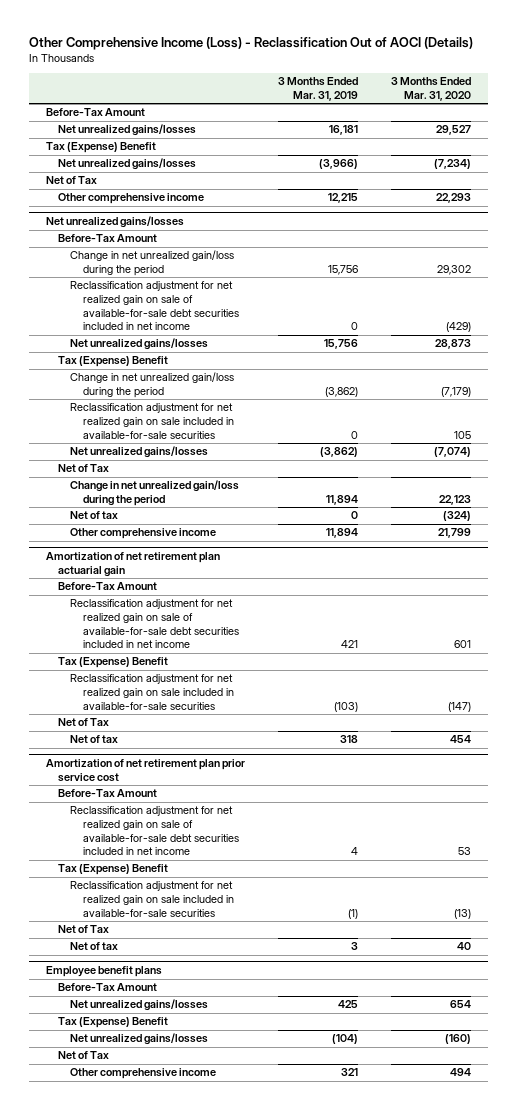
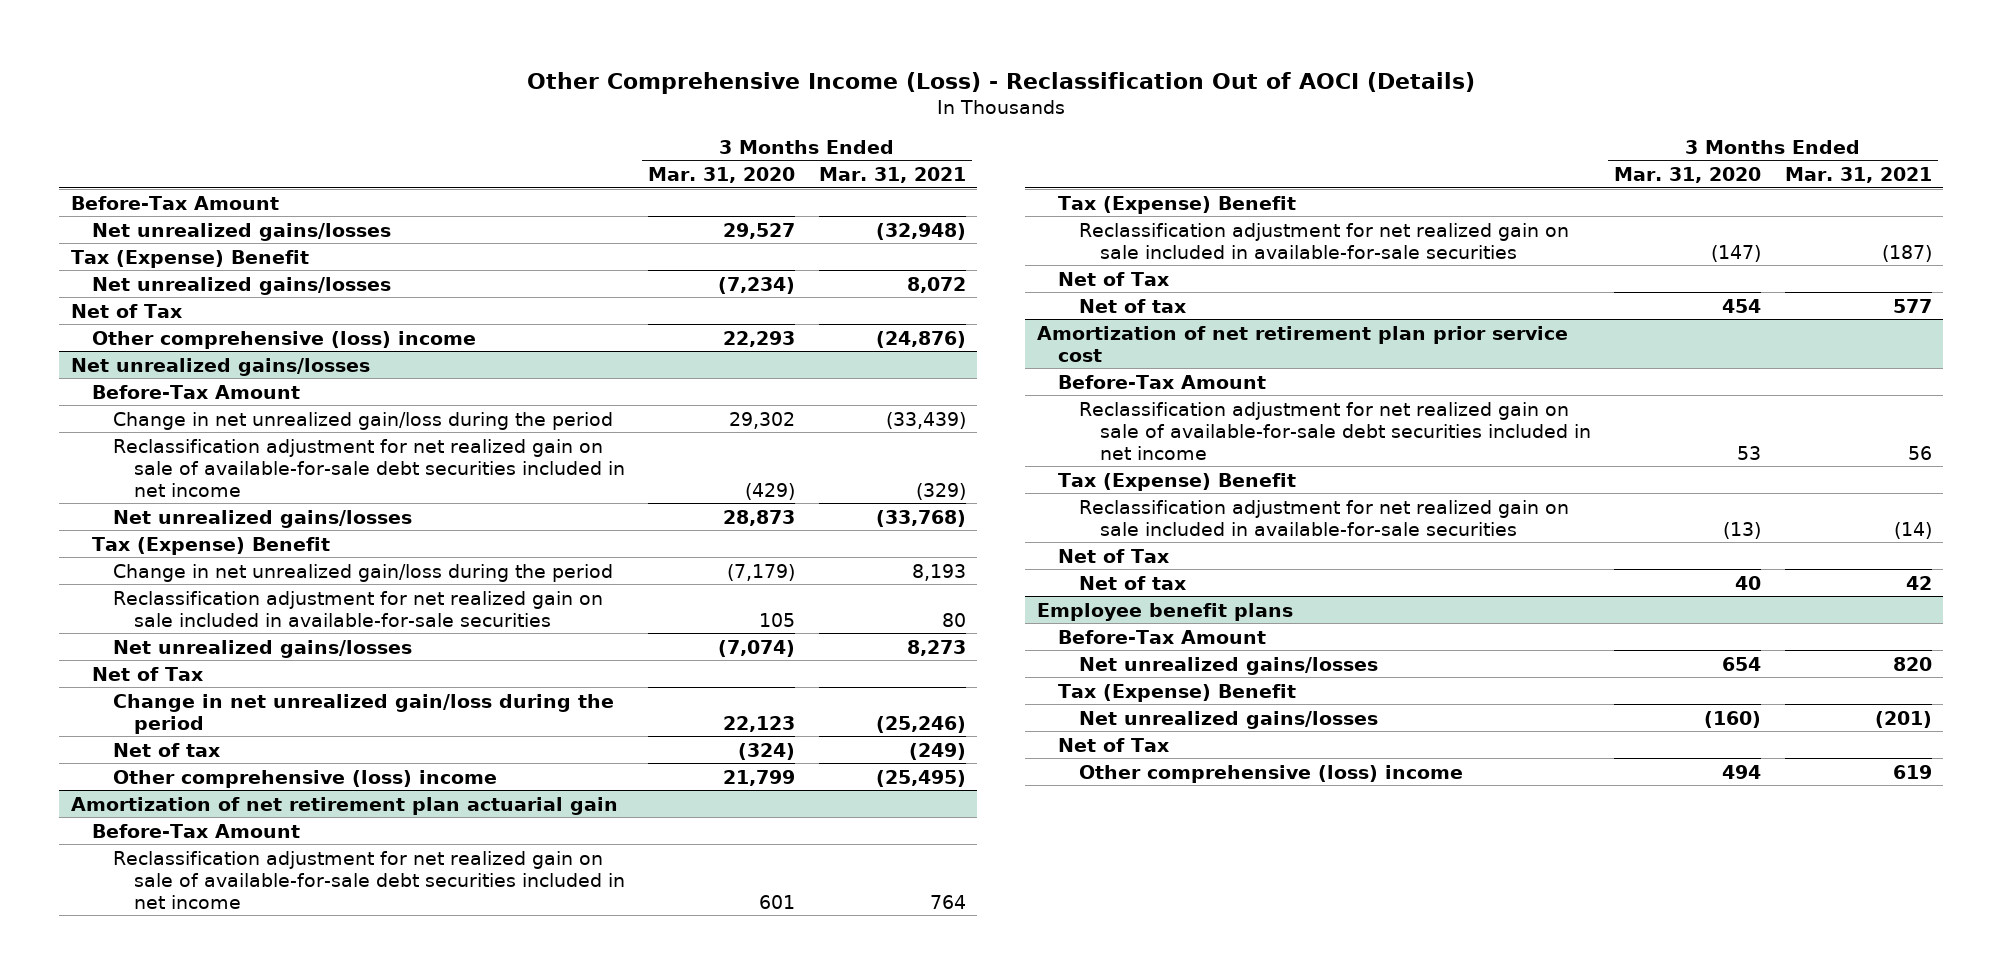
[278,77,359,101] 3 Months Ended Mar. 31, 2019 -> none
none -> [818,167,966,184] Mar. 31, 2021
[58,193,205,205] Other comprehensive income -> [91,330,476,349] Other comprehensive (loss) income
[70,528,217,540] Other comprehensive income -> [112,769,497,788] Other comprehensive (loss) income
[70,1068,217,1080] Other comprehensive income -> [1078,764,1463,783] Other comprehensive (loss) income

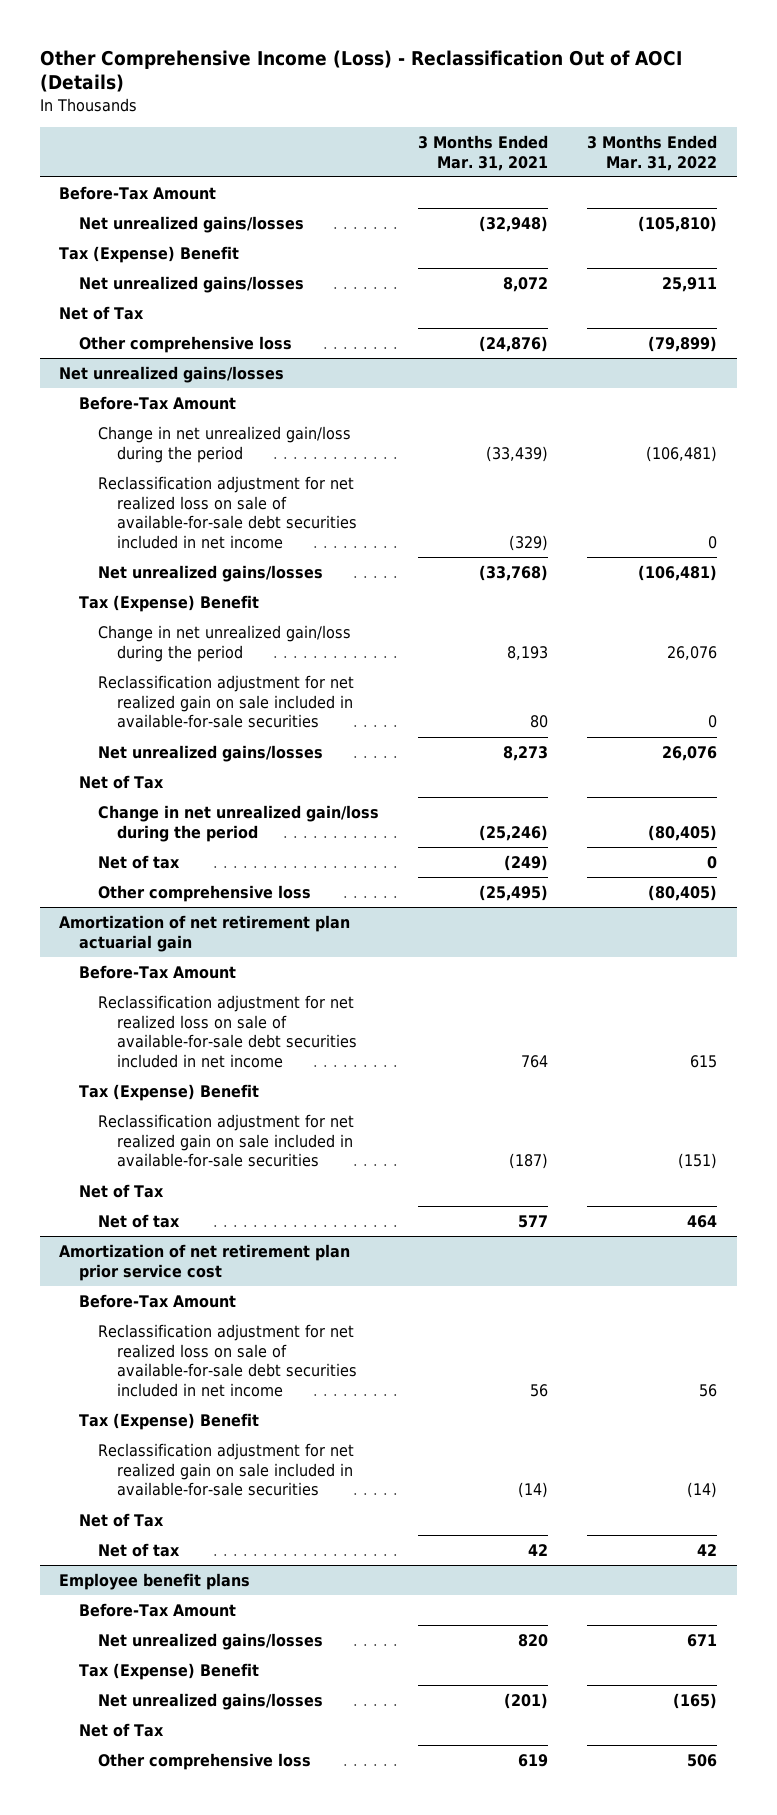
[648,167,796,184] Mar. 31, 2020 -> none
none -> [587,134,718,171] 3 Months Ended Mar. 31, 2022
[91,330,476,349] Other comprehensive (loss) income -> [78,335,292,353] Other comprehensive loss
[112,438,625,497] Reclassification adjustment for net realized gain on sale of available-for-sale debt securities included in net income -> [97,475,357,550] Reclassification adjustment for net realized loss on sale of available-for-sale debt securities included in net income
[112,769,497,788] Other comprehensive (loss) income -> [97,884,311,902] Other comprehensive loss
[112,850,625,909] Reclassification adjustment for net realized gain on sale of available-for-sale debt securities included in net income -> [97,994,357,1069] Reclassification adjustment for net realized loss on sale of available-for-sale debt securities included in net income
[1078,401,1591,460] Reclassification adjustment for net realized gain on sale of available-for-sale debt securities included in net income -> [97,1323,357,1398] Reclassification adjustment for net realized loss on sale of available-for-sale debt securities included in net income
[1078,764,1463,783] Other comprehensive (loss) income -> [97,1752,311,1770] Other comprehensive loss

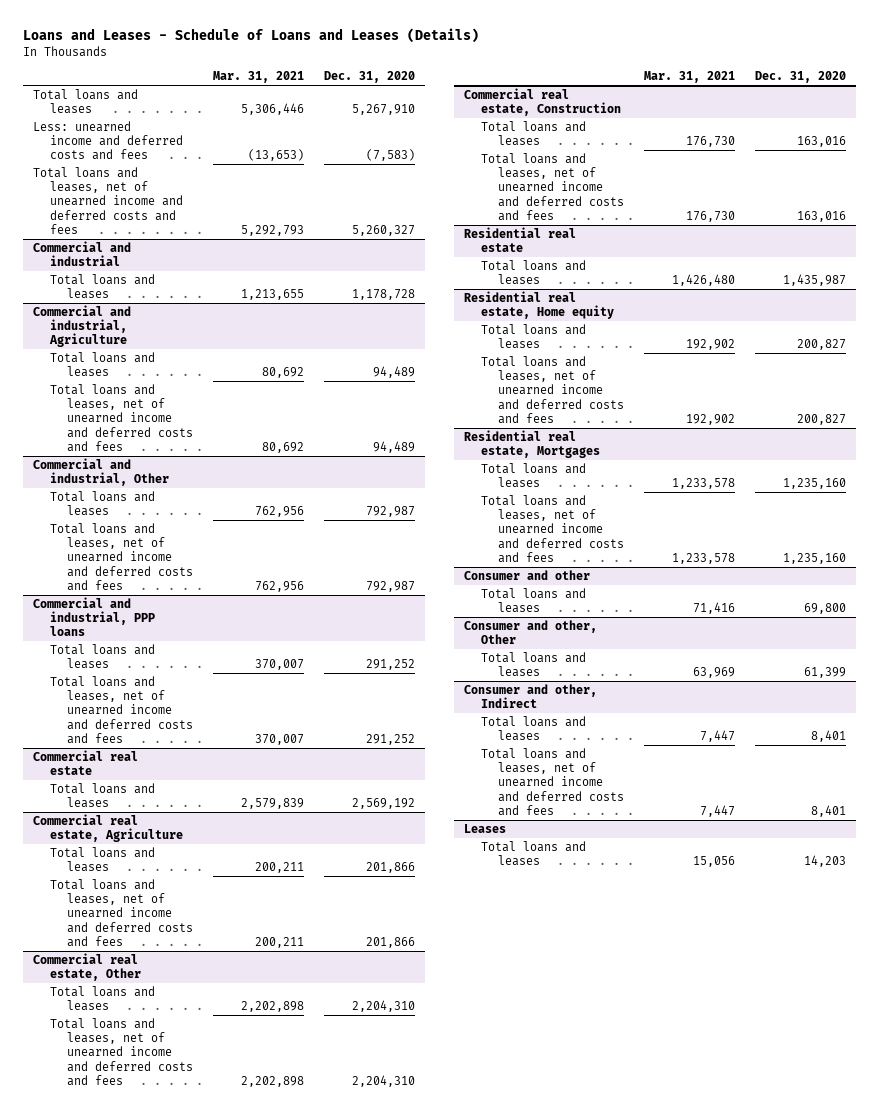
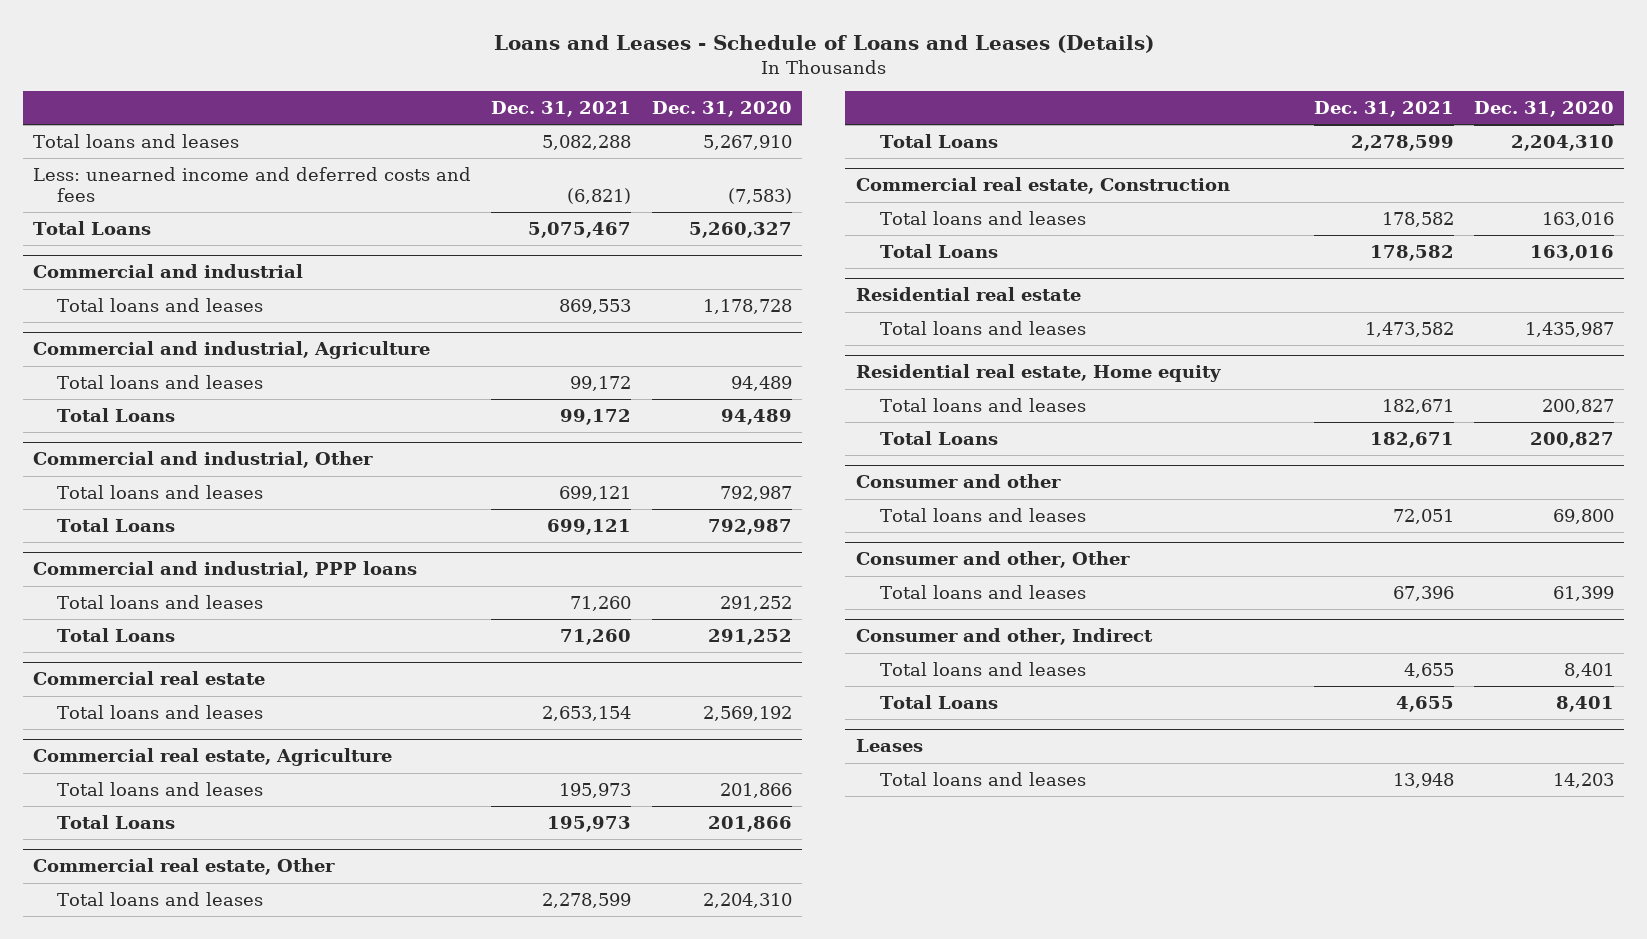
[212,71,304,84] Mar. 31, 2021 -> none
none -> [491,101,632,118] Dec. 31, 2021
[32,166,183,234] Total loans and leases, net of unearned income and deferred costs and fees -> [33,221,152,236] Total Loans
[49,383,193,452] Total loans and leases, net of unearned income and deferred costs and fees -> [57,408,176,423] Total Loans
[49,522,193,591] Total loans and leases, net of unearned income and deferred costs and fees -> [57,518,176,533] Total Loans
[49,675,193,744] Total loans and leases, net of unearned income and deferred costs and fees -> [57,628,176,643] Total Loans
[49,878,193,947] Total loans and leases, net of unearned income and deferred costs and fees -> [57,815,176,830] Total Loans
[49,1017,193,1086] Total loans and leases, net of unearned income and deferred costs and fees -> [879,134,998,149] Total Loans
[480,152,624,221] Total loans and leases, net of unearned income and deferred costs and fees -> [879,244,998,259] Total Loans
[463,429,600,459] Residential real estate, Mortgages -> none
[480,462,586,489] Total loans and leases -> none
[480,494,624,563] Total loans and leases, net of unearned income and deferred costs and fees -> none
[480,355,624,424] Total loans and leases, net of unearned income and deferred costs and fees -> [879,431,998,446] Total Loans
[480,747,624,816] Total loans and leases, net of unearned income and deferred costs and fees -> [879,695,998,710] Total Loans

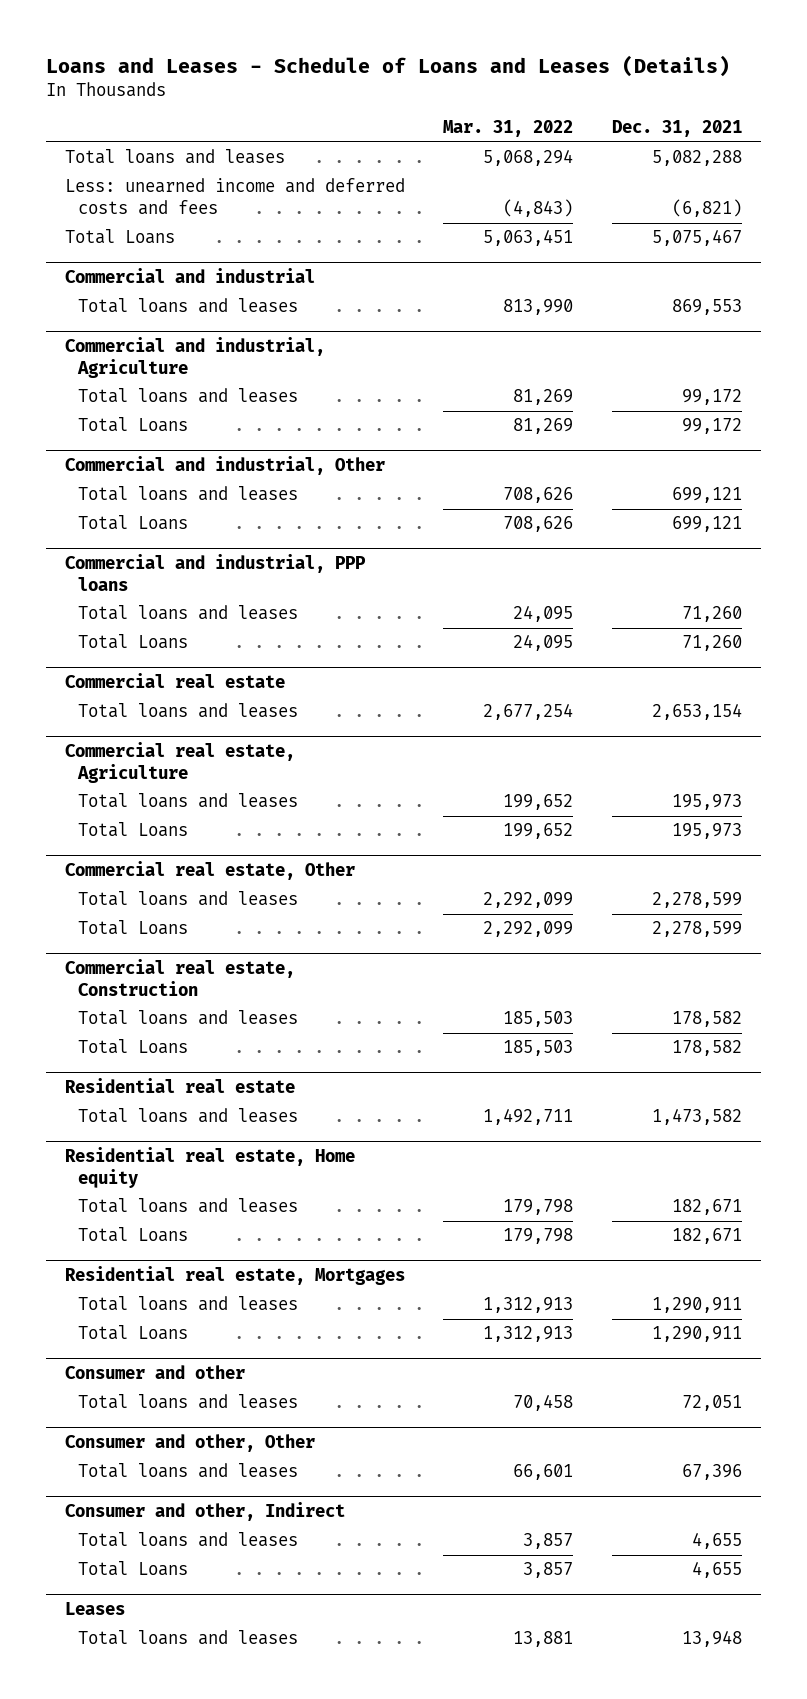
[651,101,792,118] Dec. 31, 2020 -> none
none -> [443,120,574,138] Mar. 31, 2022
none -> [65,1266,406,1286] Residential real estate, Mortgages
none -> [77,1296,298,1312] Total loans and leases
none -> [77,1325,188,1341] Total Loans

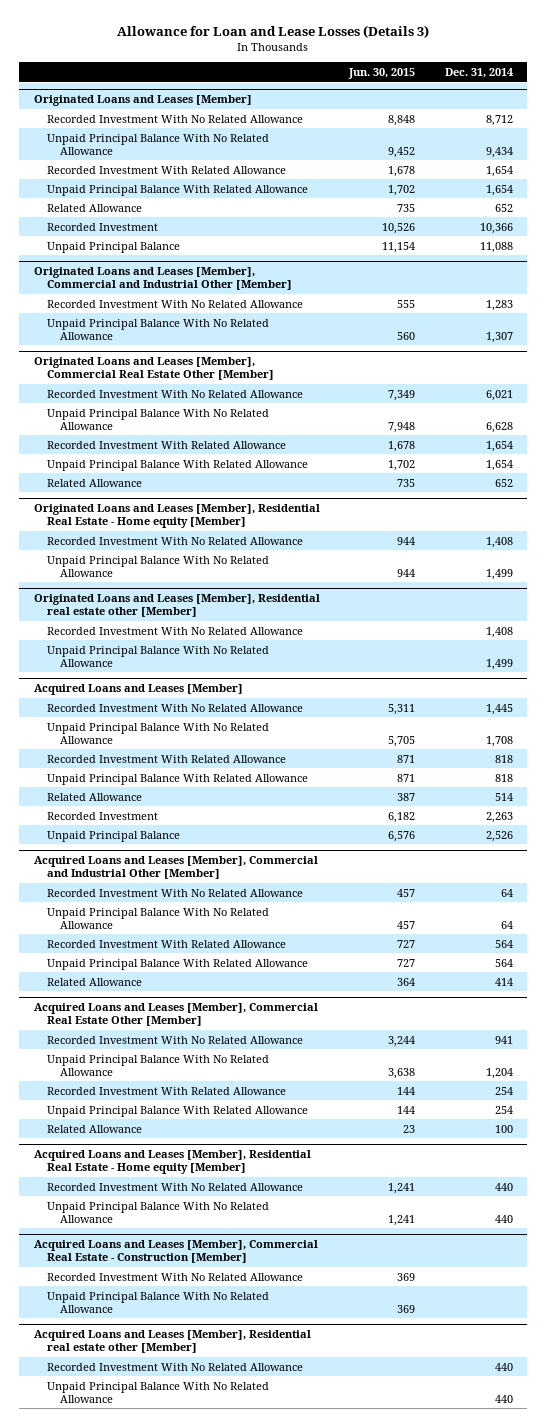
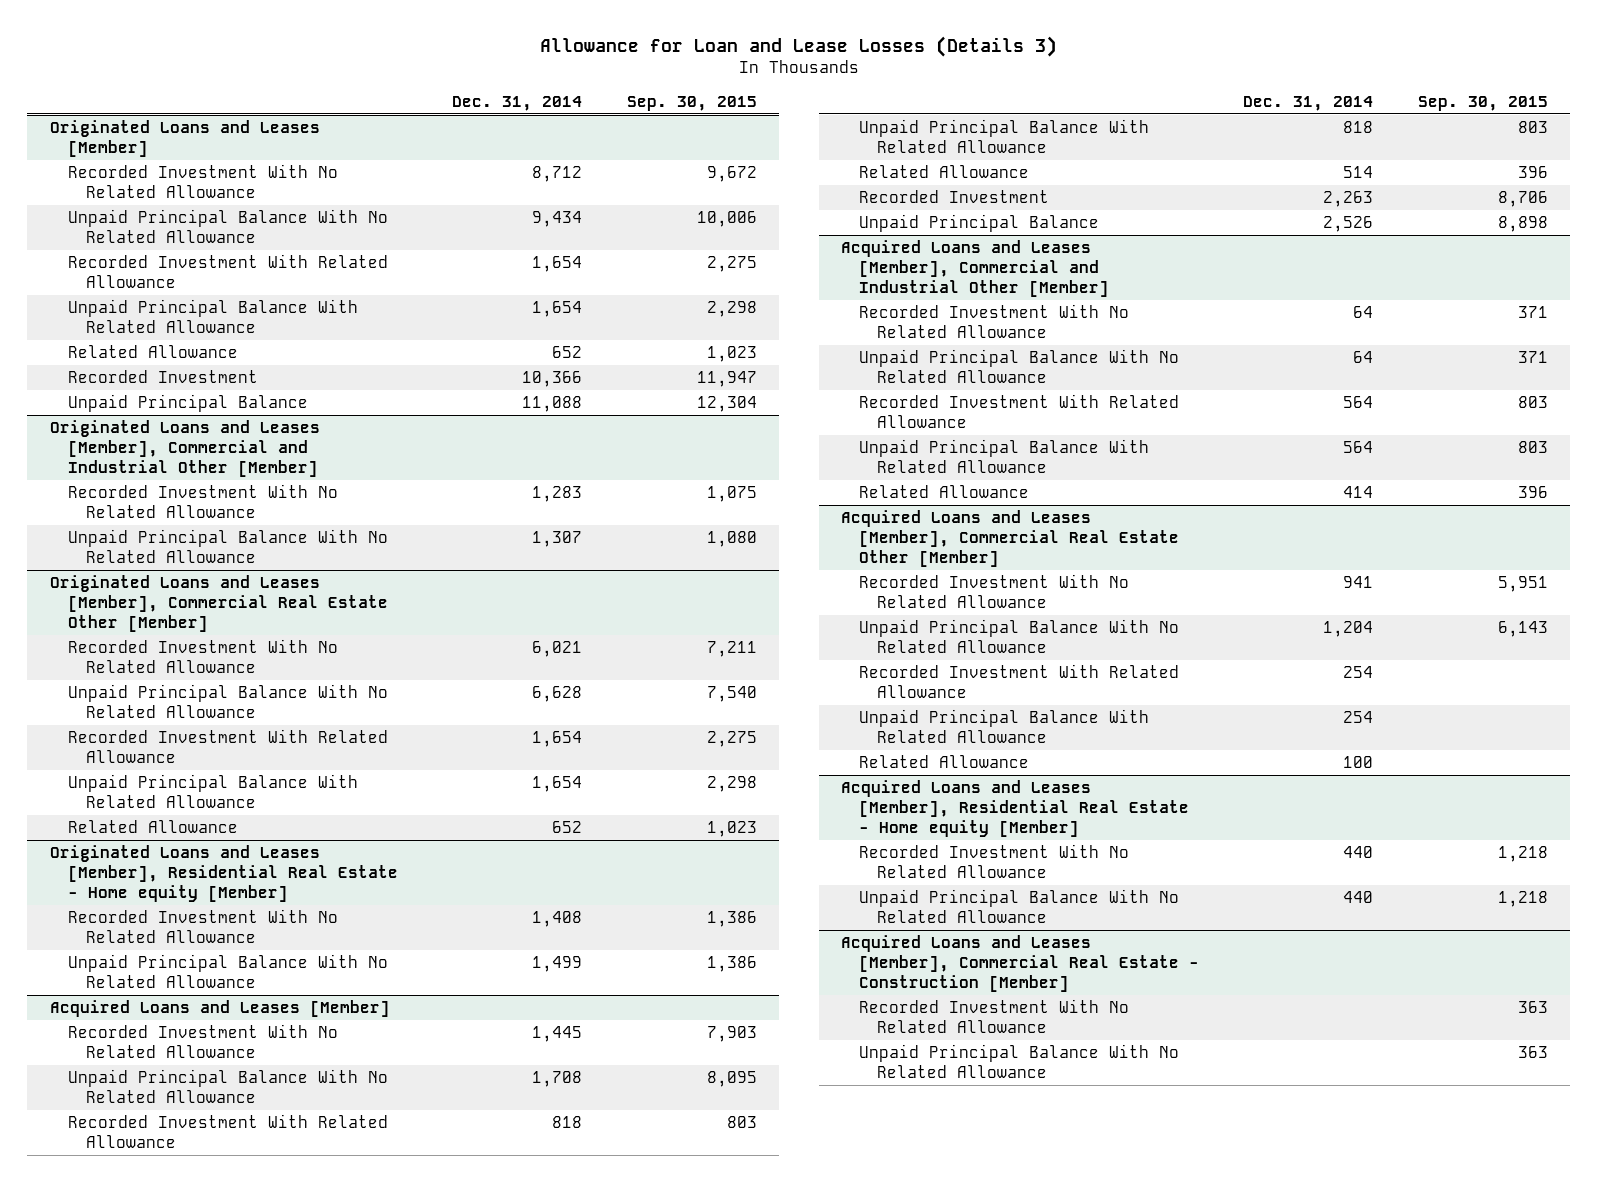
[348,68,416,80] Jun. 30, 2015 -> none
none -> [626,95,757,111] Sep. 30, 2015
[33,594,320,618] Originated Loans and Leases [Member], Residential real estate other [Member] -> none
[47,626,304,635] Recorded Investment With No Related Allowance -> none
[47,645,270,667] Unpaid Principal Balance With No Related Allowance -> none
[33,1330,311,1354] Acquired Loans and Leases [Member], Residential real estate other [Member] -> none
[47,1362,304,1371] Recorded Investment With No Related Allowance -> none
[47,1381,270,1403] Unpaid Principal Balance With No Related Allowance -> none

